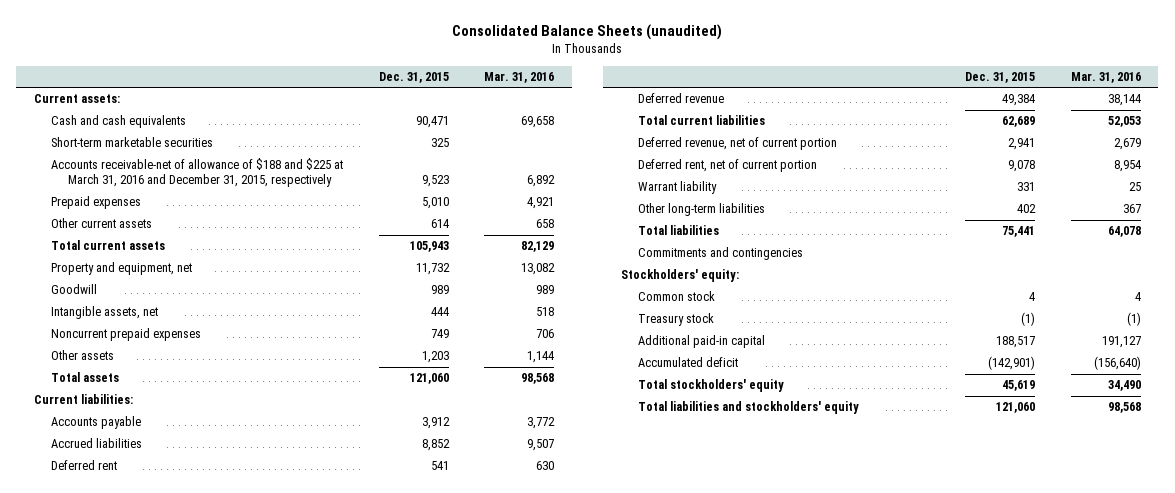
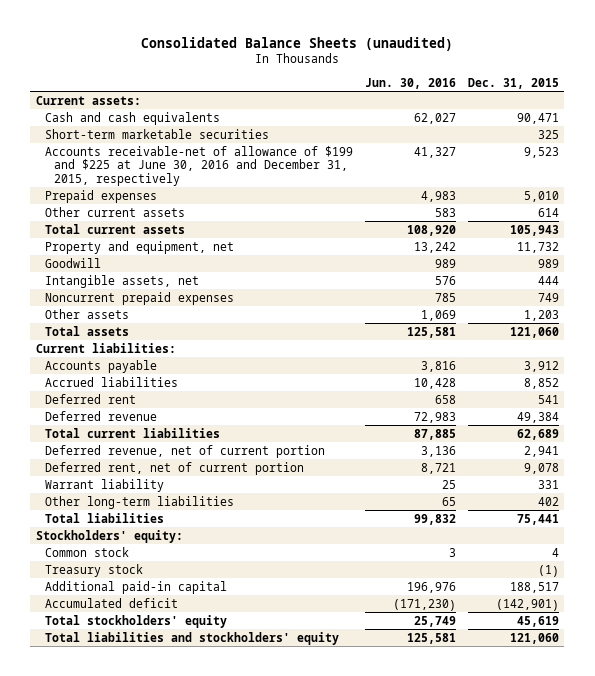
[483,71,554,83] Mar. 31, 2016 -> none
none -> [364,77,456,89] Jun. 30, 2016
[51,158,344,188] Accounts receivable-net of allowance of $188 and $225 at March 31, 2016 and December 31, 2015, respectively -> [45,145,354,186] Accounts receivable-net of allowance of $199 and $225 at June 30, 2016 and December 31, 2015, respectively
[637,247,803,261] Commitments and contingencies -> none

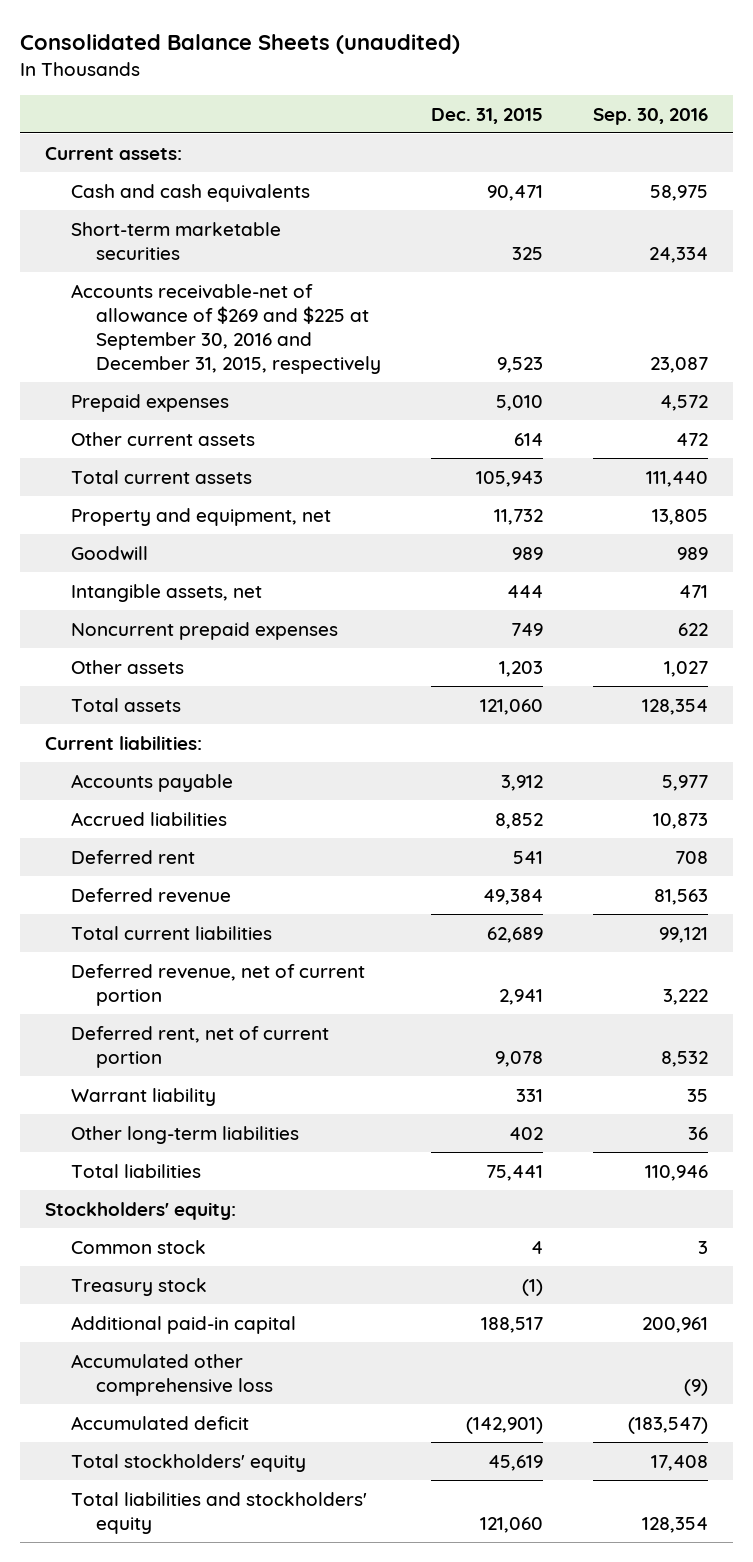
[364,77,456,89] Jun. 30, 2016 -> none
none -> [592,107,708,125] Sep. 30, 2016
[45,145,354,186] Accounts receivable-net of allowance of $199 and $225 at June 30, 2016 and December 31, 2015, respectively -> [70,283,382,374] Accounts receivable-net of allowance of $269 and $225 at September 30, 2016 and December 31, 2015, respectively
none -> [70,1353,274,1396] Accumulated other comprehensive loss

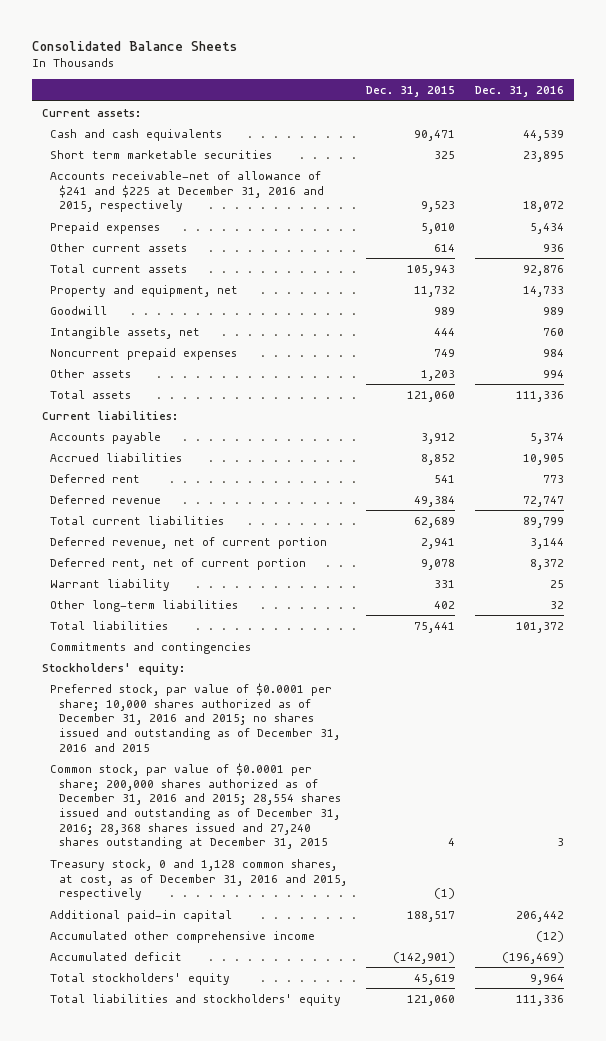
[20,33,461,54] Consolidated Balance Sheets (unaudited) -> [32,40,238,51] Consolidated Balance Sheets
[592,107,708,125] Sep. 30, 2016 -> none
none -> [474,86,564,98] Dec. 31, 2016
[70,221,281,260] Short-term marketable securities -> [50,149,273,159] Short term marketable securities
[70,283,382,374] Accounts receivable-net of allowance of $269 and $225 at September 30, 2016 and December 31, 2015, respectively -> [50,170,324,213] Accounts receivable-net of allowance of $241 and $225 at December 31, 2016 and 2015, respectively
none -> [50,641,252,654] Commitments and contingencies
none -> [50,682,340,752] Preferred stock, par value of $0.0001 per share; 10,000 shares authorized as of December 31, 2016 and 2015; no shares issued and outstanding as of December 31, 2016 and 2015
[70,1239,206,1254] Common stock -> [50,762,341,850] Common stock, par value of $0.0001 per share; 200,000 shares authorized as of December 31, 2016 and 2015; 28,554 shares issued and outstanding as of December 31, 2016; 28,368 shares issued and 27,240 shares outstanding at December 31, 2015
[70,1277,207,1296] Treasury stock -> [50,858,347,901] Treasury stock, 0 and 1,128 common shares, at cost, as of December 31, 2016 and 2015, respectively
[70,1353,274,1396] Accumulated other comprehensive loss -> [50,930,316,943] Accumulated other comprehensive income

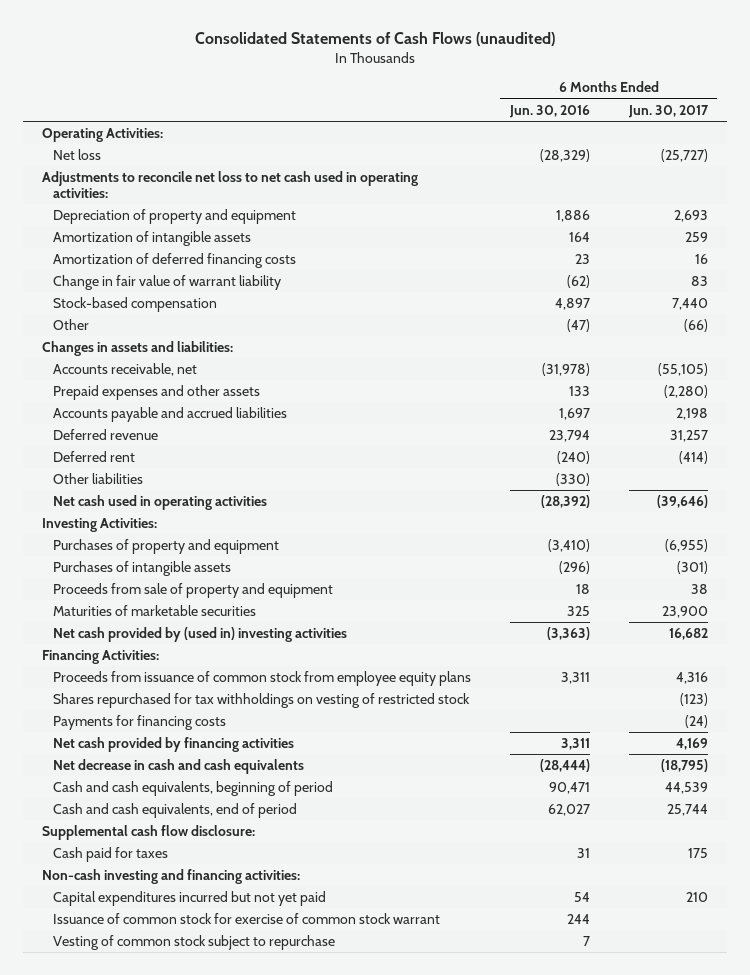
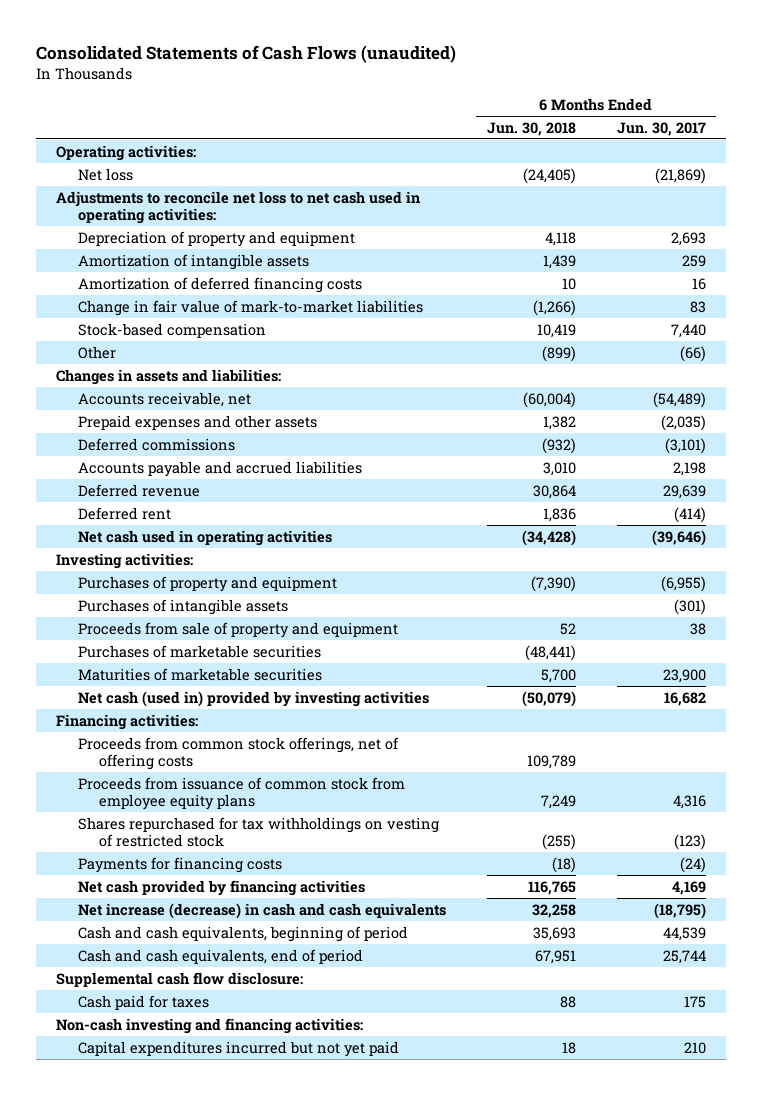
[508,104,590,118] Jun. 30, 2016 -> none
none -> [486,121,576,136] Jun. 30, 2018
[41,127,163,142] Operating Activities: -> [56,144,197,161] Operating activities:
[660,148,708,162] (25,727) -> [654,167,706,184] (21,869)
[53,274,282,290] Change in fair value of warrant liability -> none
none -> [77,299,423,316] Change in fair value of mark-to-market liabilities
[657,362,708,376] (55,105) -> [652,391,706,408] (54,489)
[663,384,708,398] (2,280) -> [660,414,706,431] (2,035)
none -> [77,437,235,451] Deferred commissions
[669,429,708,442] 31,257 -> [662,484,706,499] 29,639
[53,472,144,484] Other liabilities -> none
[41,517,157,532] Investing Activities: -> [56,552,194,569] Investing activities:
none -> [77,644,321,658] Purchases of marketable securities
[53,626,348,642] Net cash provided by (used in) investing activities -> [77,690,429,707] Net cash (used in) provided by investing activities
[41,649,159,664] Financing Activities: -> [56,713,199,730] Financing activities:
none -> [77,736,399,771] Proceeds from common stock offerings, net of offering costs
[53,758,305,774] Net decrease in cash and cash equivalents -> [77,902,446,919] Net increase (decrease) in cash and cash equivalents
[53,912,441,924] Issuance of common stock for exercise of common stock warrant -> none
[53,934,336,950] Vesting of common stock subject to repurchase -> none

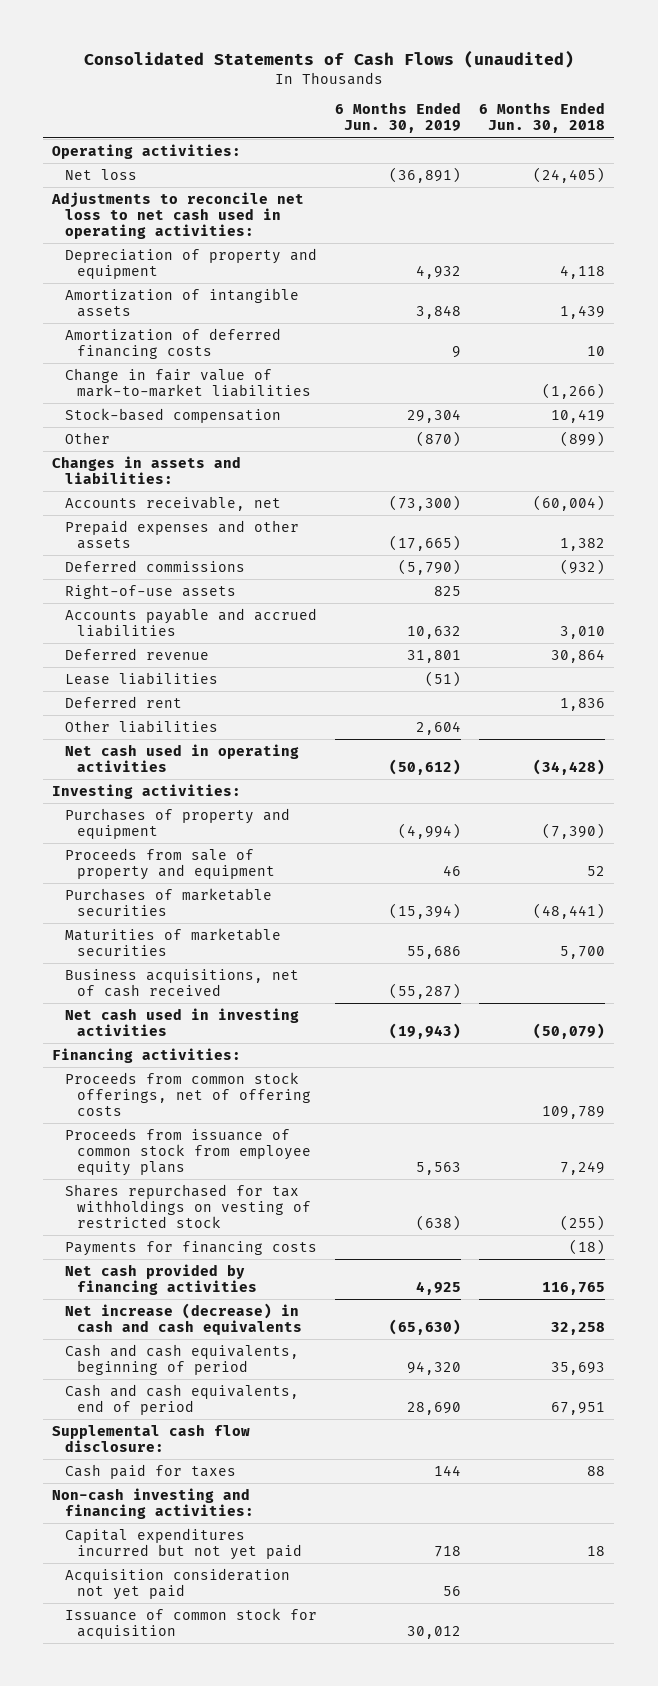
[616,121,706,136] Jun. 30, 2017 -> none
none -> [334,102,461,134] 6 Months Ended Jun. 30, 2019
none -> [64,583,236,599] Right-of-use assets
none -> [64,671,218,685] Lease liabilities
none -> [64,719,218,733] Other liabilities
[77,598,288,615] Purchases of intangible assets -> none
none -> [64,968,299,998] Business acquisitions, net of cash received
[77,690,429,707] Net cash (used in) provided by investing activities -> [64,1007,299,1037] Net cash used in investing activities
none -> [64,1567,290,1601] Acquisition consideration not yet paid
none -> [64,1607,317,1640] Issuance of common stock for acquisition

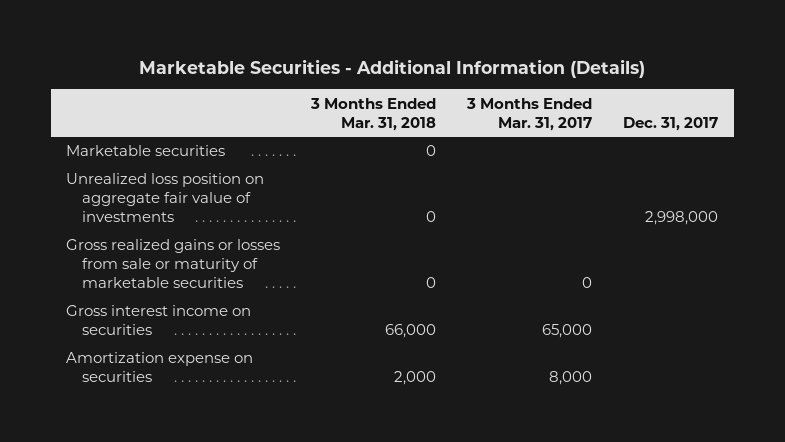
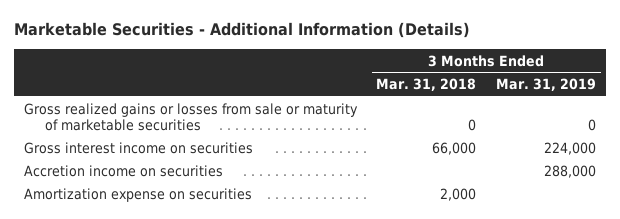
[466,97,593,131] 3 Months Ended Mar. 31, 2017 -> none
[623,116,719,131] Dec. 31, 2017 -> none
none -> [496,78,597,92] Mar. 31, 2019
[66,145,226,157] Marketable securities -> none
[66,173,265,223] Unrealized loss position on aggregate fair value of investments -> none
none -> [23,164,223,177] Accretion income on securities

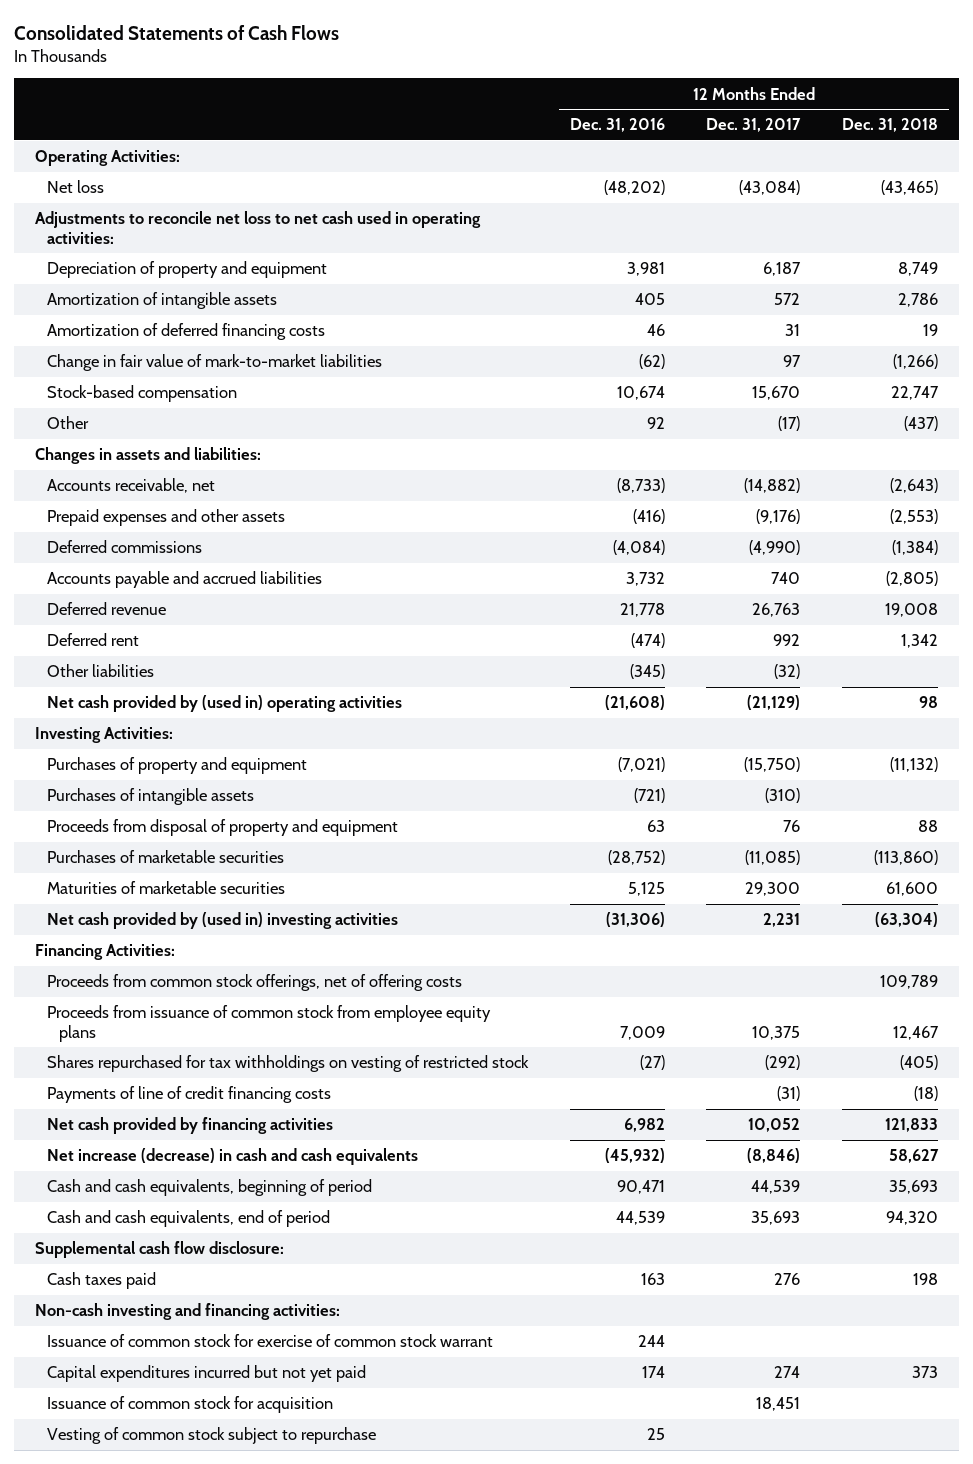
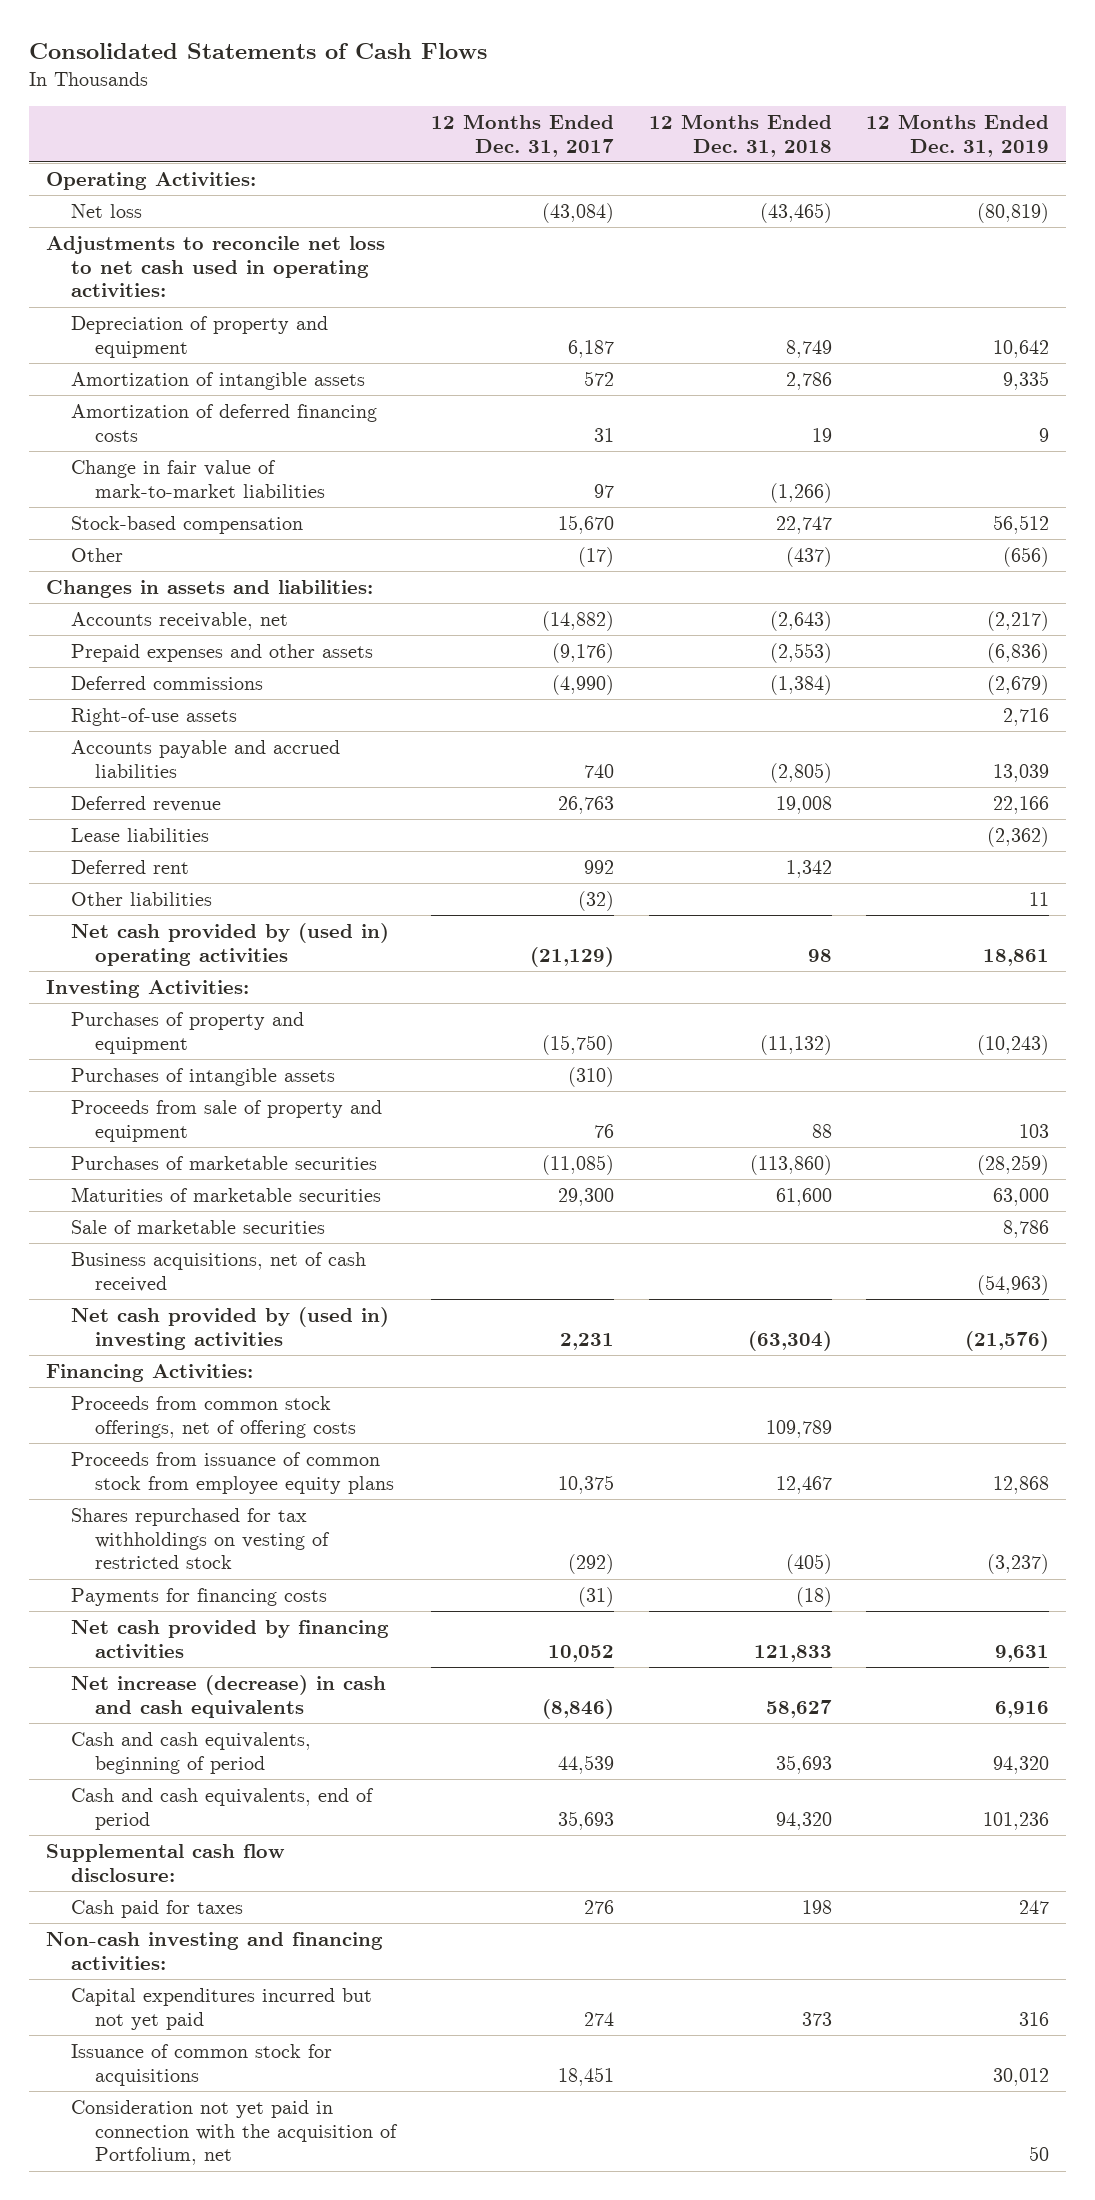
[569,118,665,133] Dec. 31, 2016 -> none
none -> [866,113,1050,157] 12 Months Ended Dec. 31, 2019
none -> [70,708,237,727] Right-of-use assets
none -> [70,828,209,843] Lease liabilities
[46,819,398,837] Proceeds from disposal of property and equipment -> [70,1100,382,1142] Proceeds from sale of property and equipment
none -> [70,1220,325,1235] Sale of marketable securities
none -> [70,1252,366,1292] Business acquisitions, net of cash received
[46,1086,331,1104] Payments of line of credit financing costs -> [70,1588,327,1607] Payments for financing costs
[46,1272,156,1290] Cash taxes paid -> [70,1900,243,1919] Cash paid for taxes
[46,1334,493,1348] Issuance of common stock for exercise of common stock warrant -> none
[46,1427,376,1445] Vesting of common stock subject to repurchase -> none
[46,1396,333,1414] Issuance of common stock for acquisition -> [70,2044,332,2086] Issuance of common stock for acquisitions
none -> [70,2100,399,2166] Consideration not yet paid in connection with the acquisition of Portfolium, net

